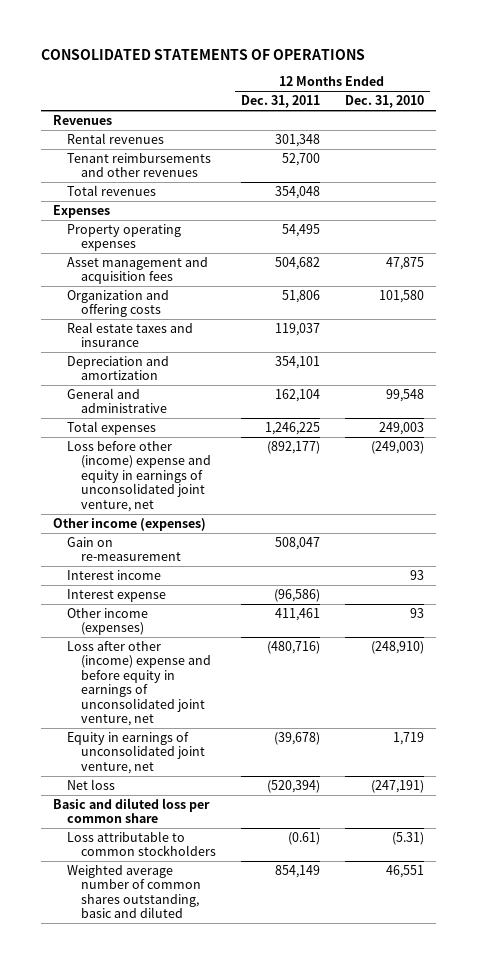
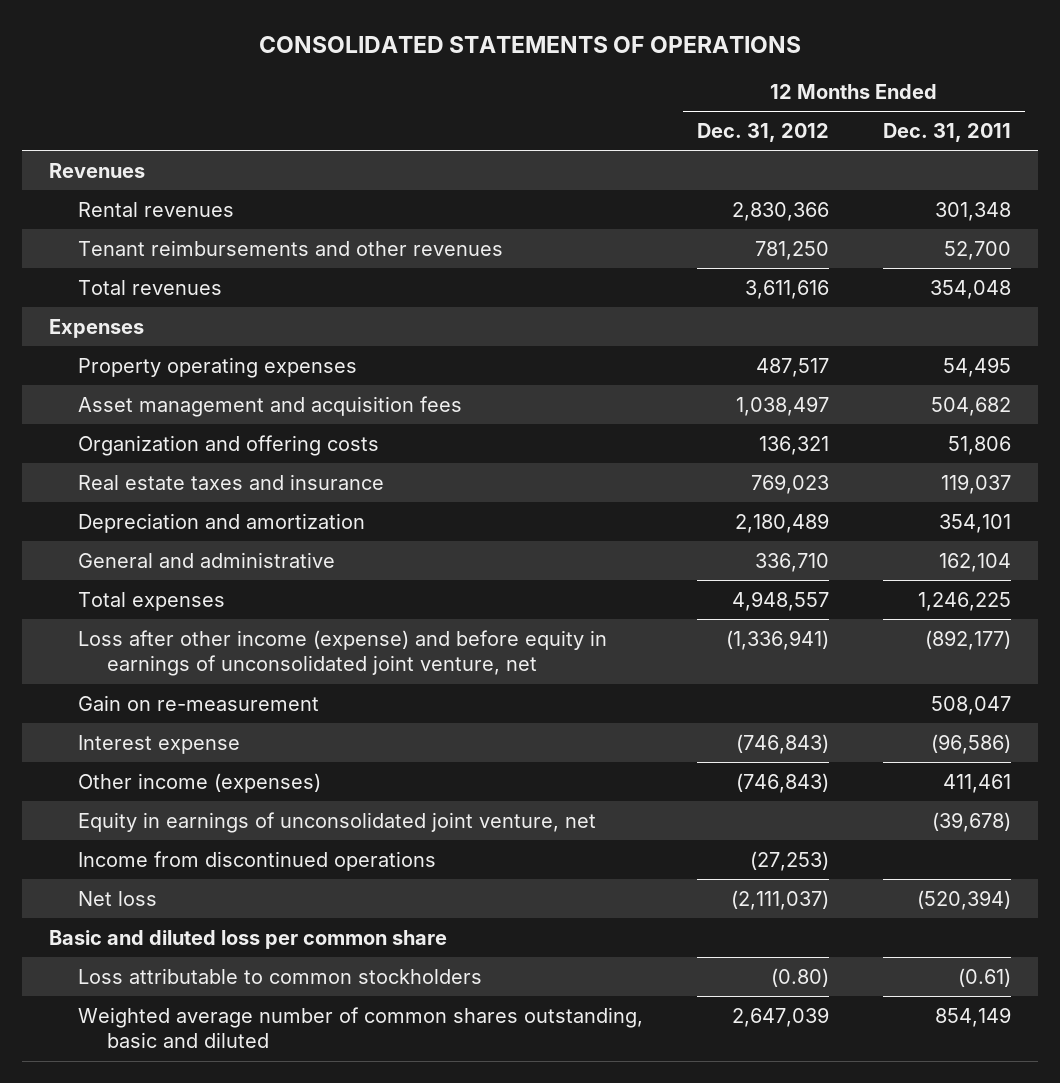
[344,95,424,109] Dec. 31, 2010 -> none
none -> [697,122,830,142] Dec. 31, 2012
[53,517,207,531] Other income (expenses) -> none
[67,440,212,512] Loss before other (income) expense and equity in earnings of unconsolidated joint venture, net -> [77,629,607,677] Loss after other income (expense) and before equity in earnings of unconsolidated joint venture, net
[67,569,162,580] Interest income -> none
[67,640,212,727] Loss after other (income) expense and before equity in earnings of unconsolidated joint venture, net -> none
none -> [77,850,436,871] Income from discontinued operations

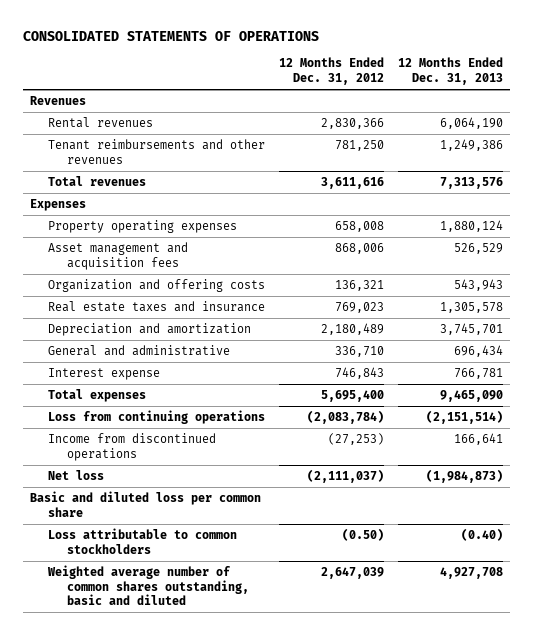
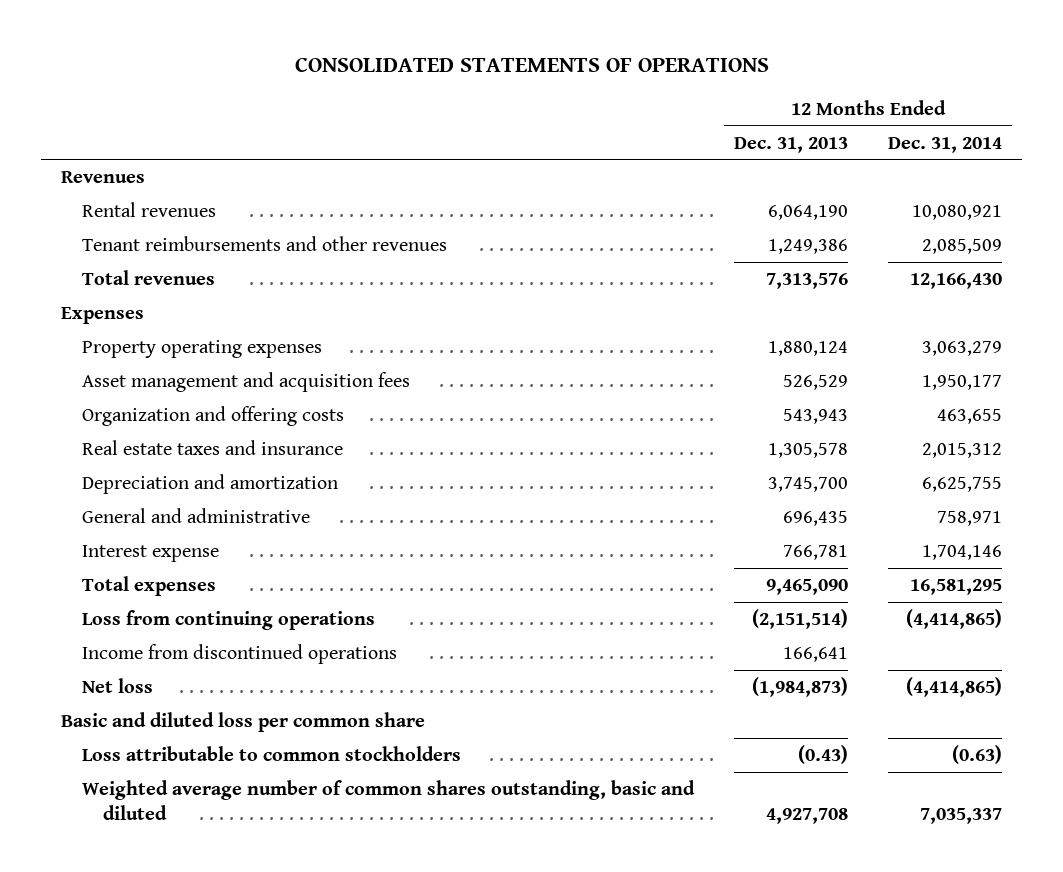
[279,57,385,85] 12 Months Ended Dec. 31, 2012 -> none
none -> [888,136,1003,153] Dec. 31, 2014
[440,323,504,336] 3,745,701 -> [767,477,848,493] 3,745,700
[454,345,504,358] 696,434 -> [782,511,848,527] 696,435
[461,528,504,542] (0.40) -> [797,745,848,765] (0.43)

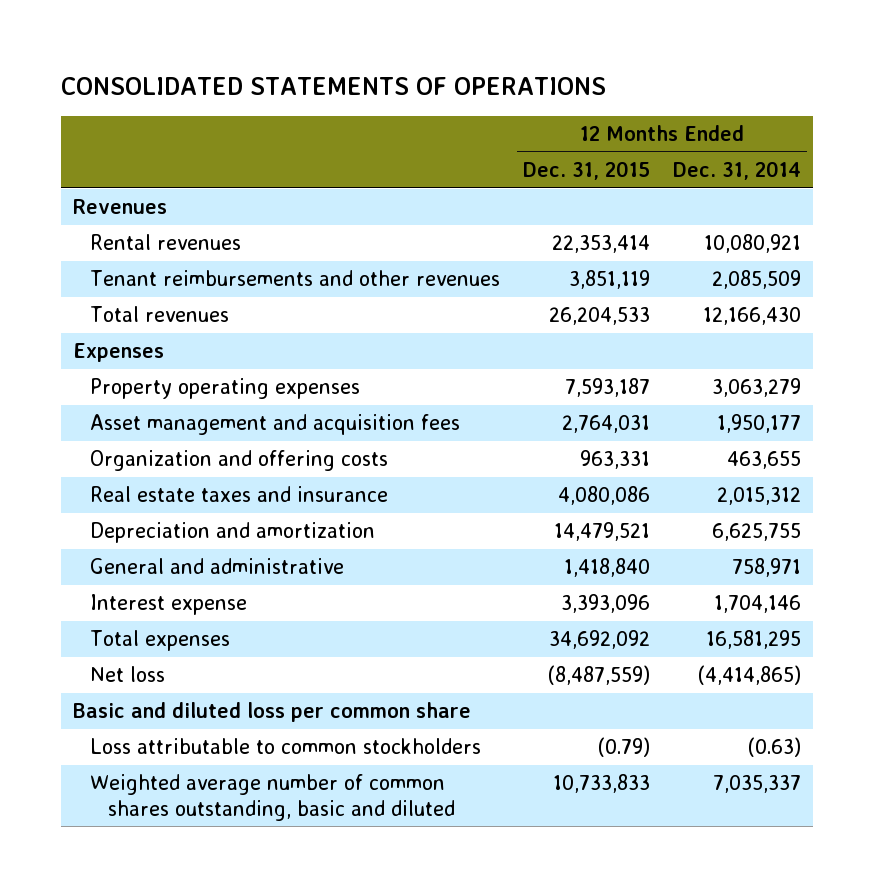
[733,136,848,153] Dec. 31, 2013 -> none
none -> [523,161,651,181] Dec. 31, 2015
[81,610,375,631] Loss from continuing operations -> none
[81,644,397,665] Income from discontinued operations -> none

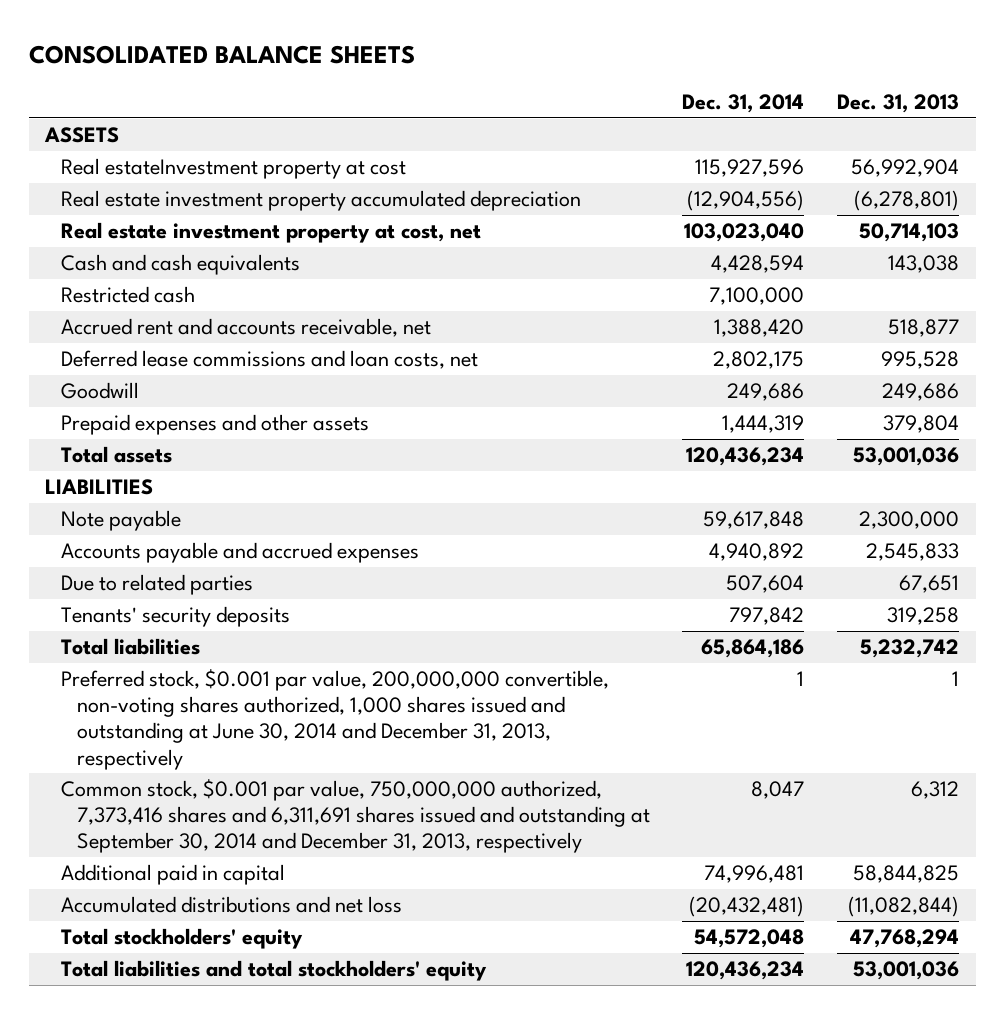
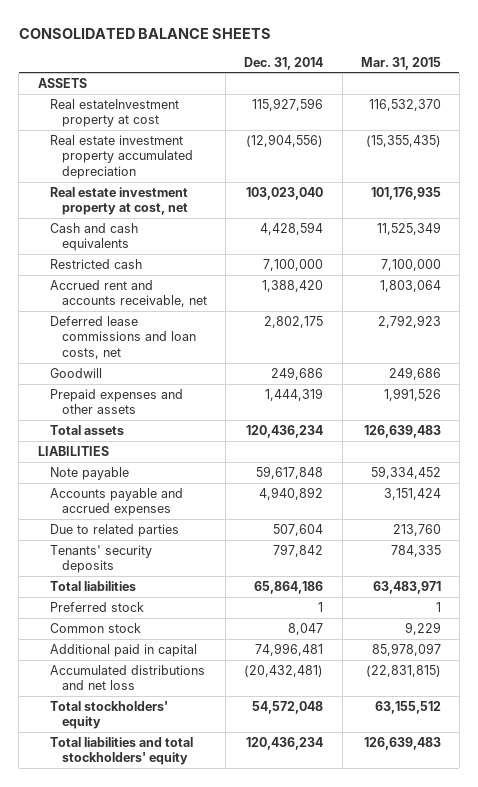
[837,93,960,113] Dec. 31, 2013 -> none
none -> [360,56,441,70] Mar. 31, 2015
[60,669,609,770] Preferred stock, $0.001 par value, 200,000,000 convertible, non-voting shares authorized, 1,000 shares issued and outstanding at June 30, 2014 and December 31, 2013, respectively -> [49,602,144,613] Preferred stock
[60,779,650,854] Common stock, $0.001 par value, 750,000,000 authorized, 7,373,416 shares and 6,311,691 shares issued and outstanding at September 30, 2014 and December 31, 2013, respectively -> [49,623,141,634] Common stock

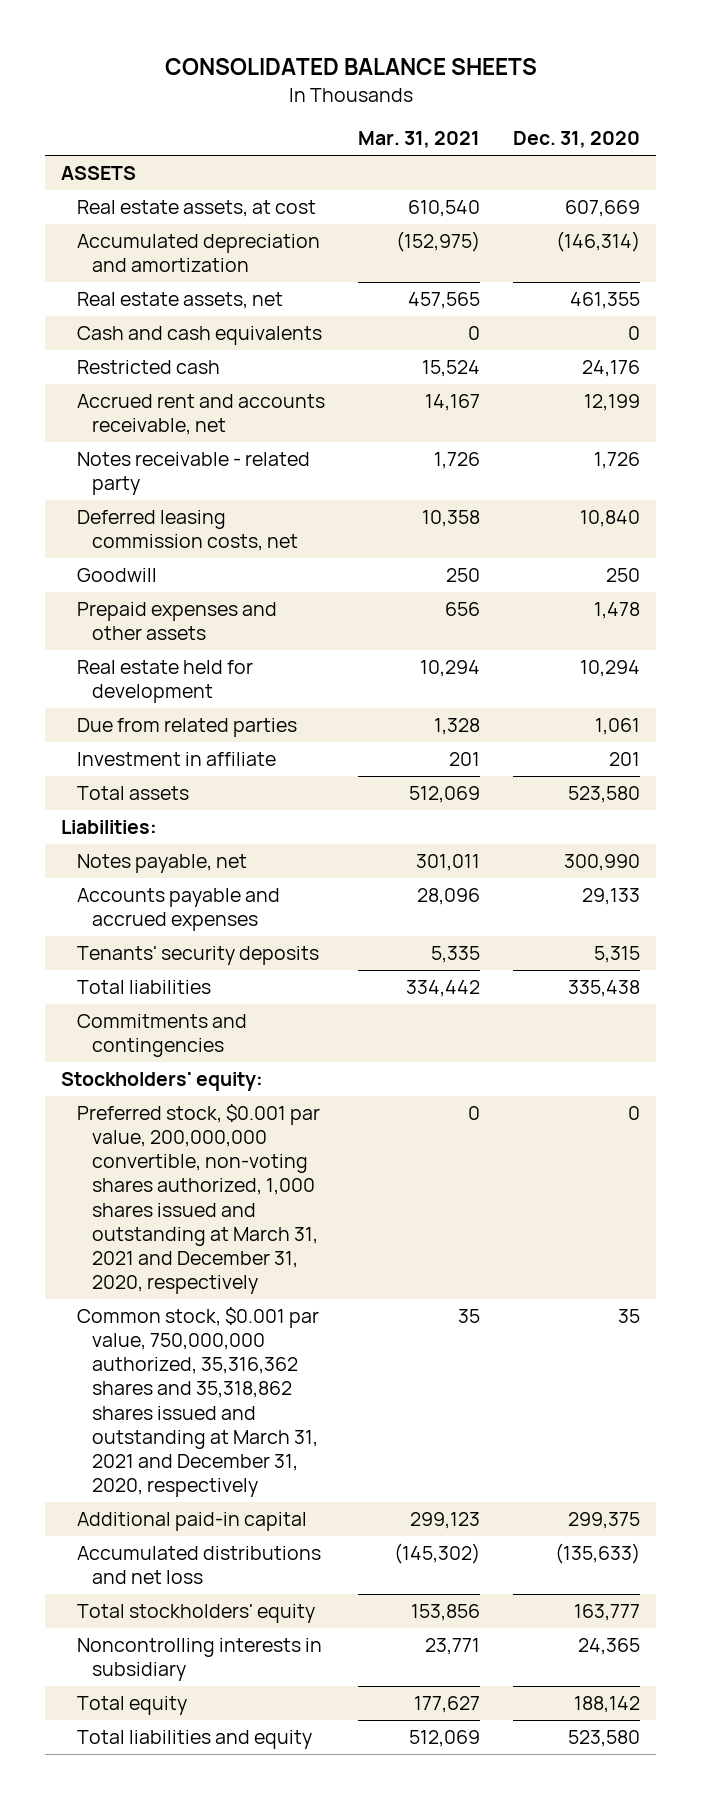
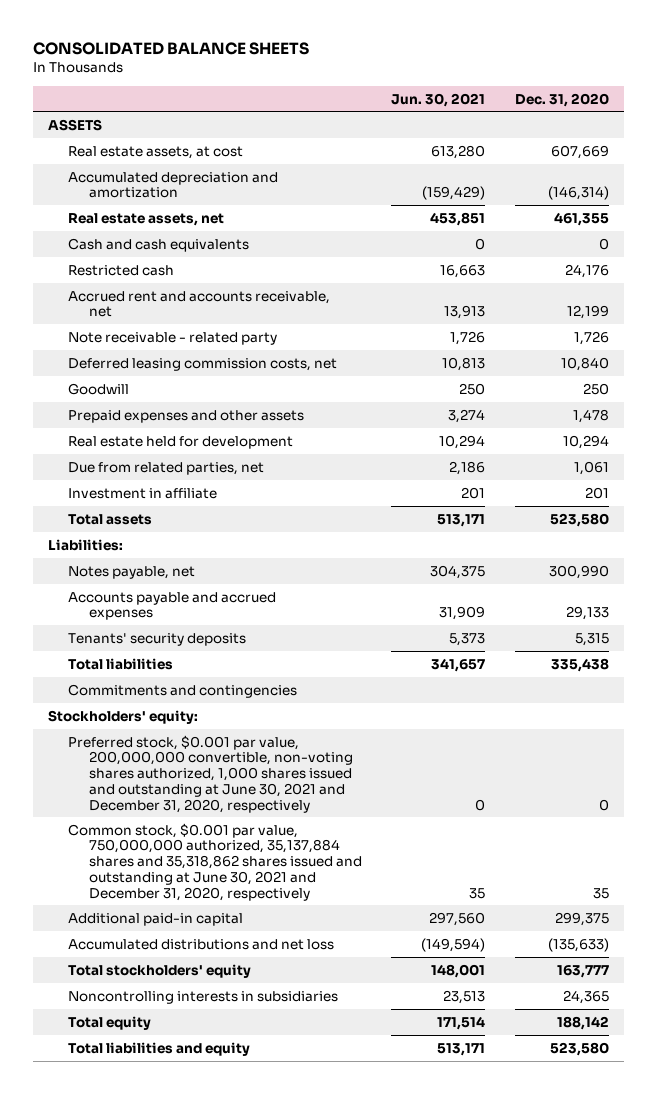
[357,131,480,149] Mar. 31, 2021 -> none
none -> [391,92,486,107] Jun. 30, 2021
[76,451,310,496] Notes receivable - related party -> [68,331,278,345] Note receivable - related party
[76,717,297,737] Due from related parties -> [68,461,265,475] Due from related parties, net
[76,1103,320,1294] Preferred stock, $0.001 par value, 200,000,000 convertible, non-voting shares authorized, 1,000 shares issued and outstanding at March 31, 2021 and December 31, 2020, respectively -> [68,734,353,813] Preferred stock, $0.001 par value, 200,000,000 convertible, non-voting shares authorized, 1,000 shares issued and outstanding at June 30, 2021 and December 31, 2020, respectively
[76,1306,319,1497] Common stock, $0.001 par value, 750,000,000 authorized, 35,316,362 shares and 35,318,862 shares issued and outstanding at March 31, 2021 and December 31, 2020, respectively -> [68,822,362,901] Common stock, $0.001 par value, 750,000,000 authorized, 35,137,884 shares and 35,318,862 shares issued and outstanding at June 30, 2021 and December 31, 2020, respectively
[76,1637,322,1682] Noncontrolling interests in subsidiary -> [68,990,339,1004] Noncontrolling interests in subsidiaries

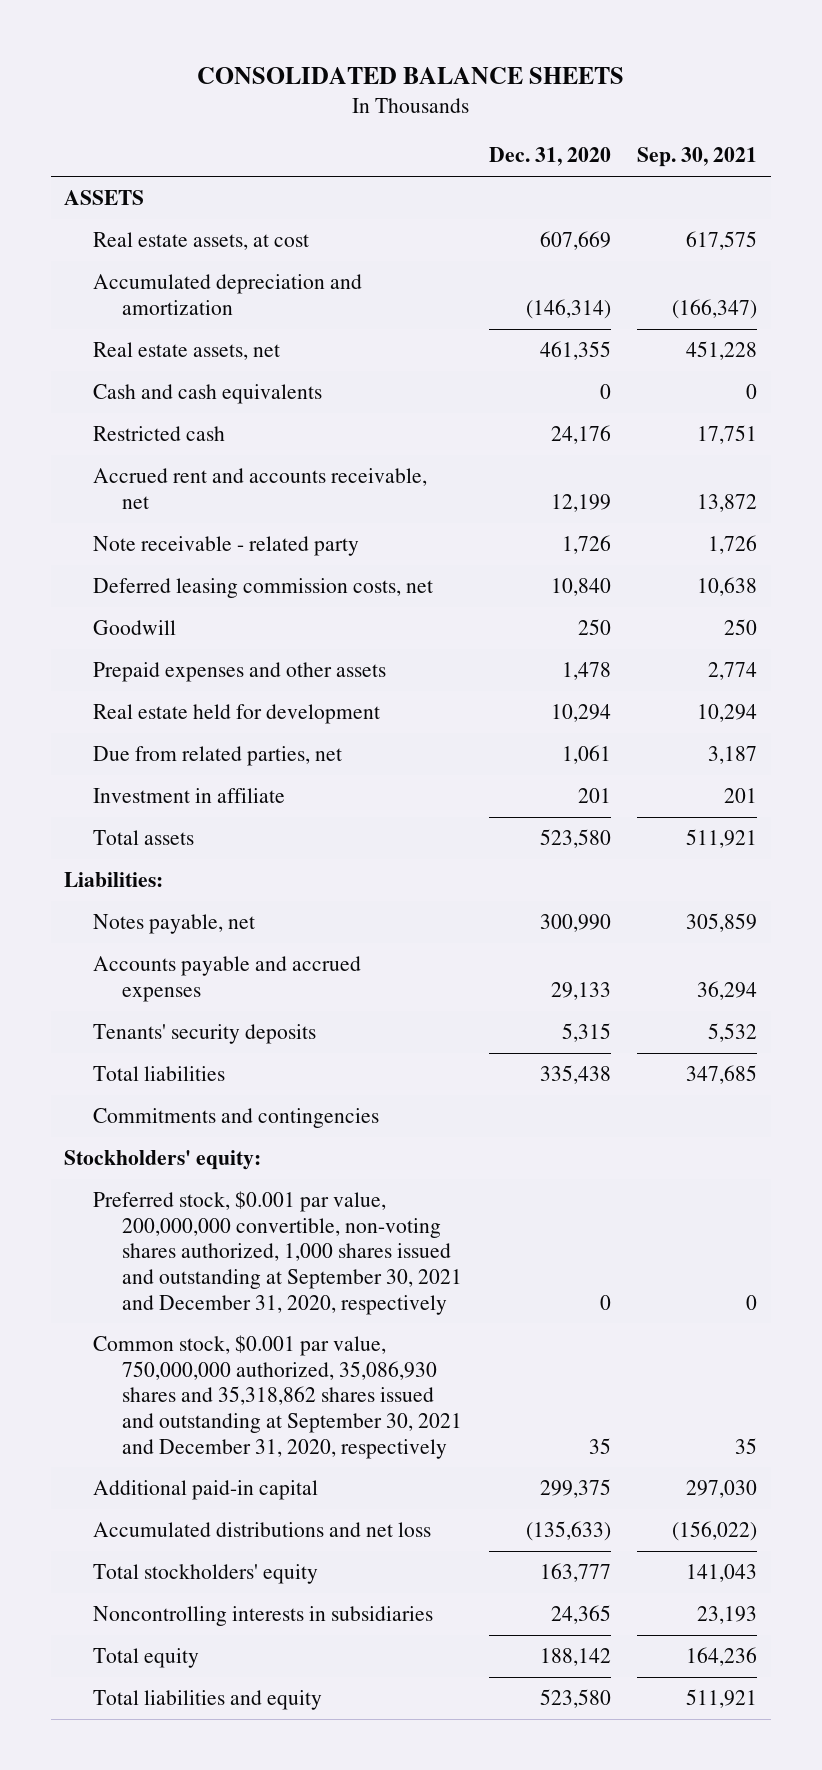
[391,92,486,107] Jun. 30, 2021 -> none
none -> [637,147,758,168] Sep. 30, 2021
[68,734,353,813] Preferred stock, $0.001 par value, 200,000,000 convertible, non-voting shares authorized, 1,000 shares issued and outstanding at June 30, 2021 and December 31, 2020, respectively -> [93,1191,463,1315] Preferred stock, $0.001 par value, 200,000,000 convertible, non-voting shares authorized, 1,000 shares issued and outstanding at September 30, 2021 and December 31, 2020, respectively
[68,822,362,901] Common stock, $0.001 par value, 750,000,000 authorized, 35,137,884 shares and 35,318,862 shares issued and outstanding at June 30, 2021 and December 31, 2020, respectively -> [93,1335,463,1459] Common stock, $0.001 par value, 750,000,000 authorized, 35,086,930 shares and 35,318,862 shares issued and outstanding at September 30, 2021 and December 31, 2020, respectively

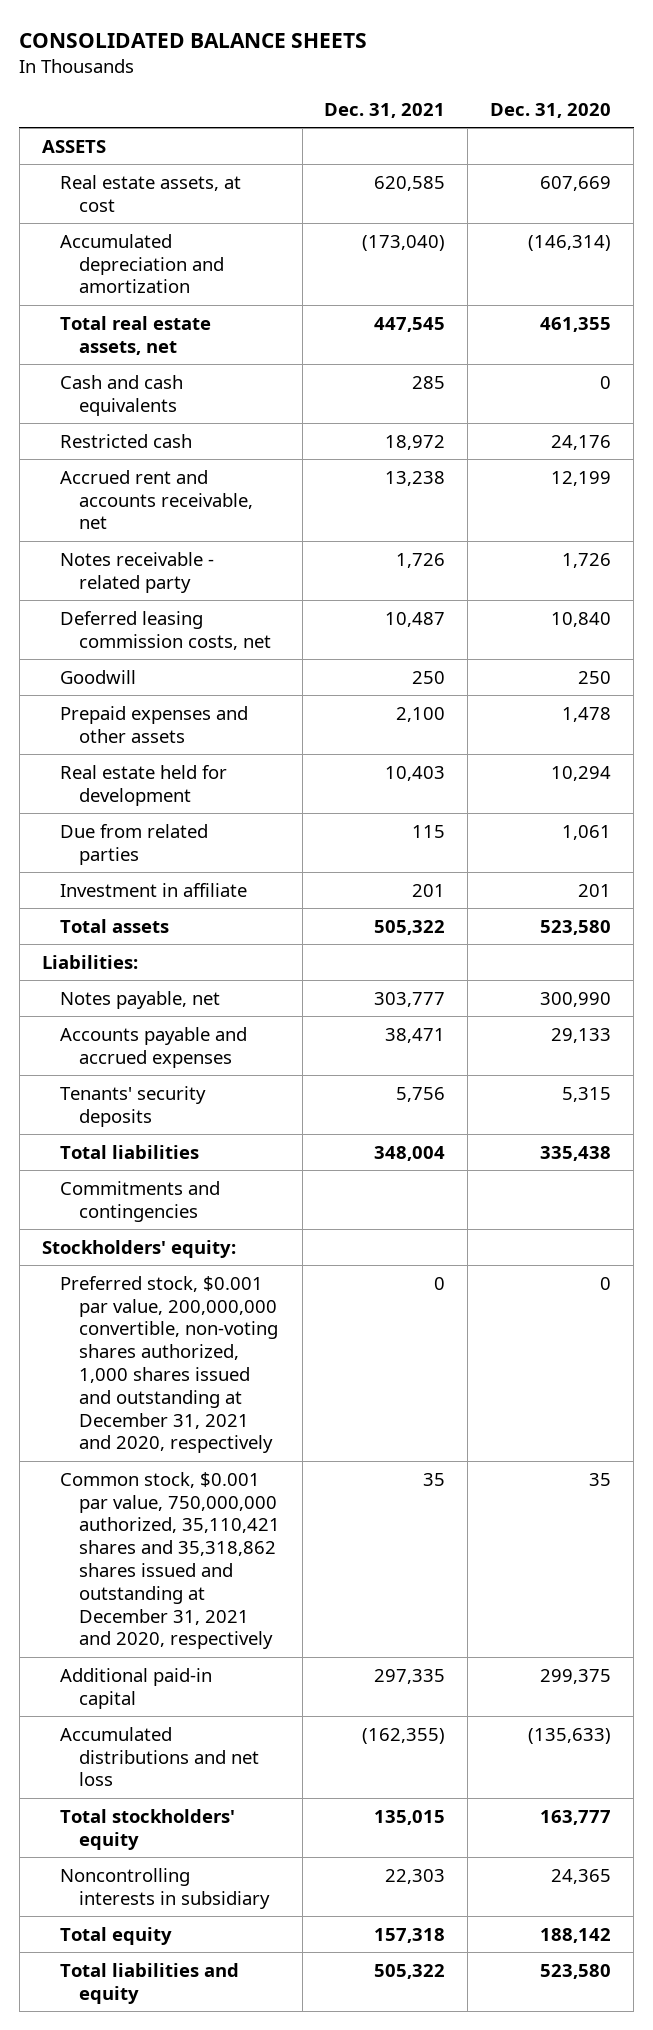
[637,147,758,168] Sep. 30, 2021 -> none
none -> [324,102,446,118] Dec. 31, 2021
[93,342,281,361] Real estate assets, net -> [60,315,212,355] Total real estate assets, net
[93,536,360,557] Note receivable - related party -> [60,551,215,593] Notes receivable - related party
[93,746,343,767] Due from related parties, net -> [60,823,209,865] Due from related parties
[93,1191,463,1315] Preferred stock, $0.001 par value, 200,000,000 convertible, non-voting shares authorized, 1,000 shares issued and outstanding at September 30, 2021 and December 31, 2020, respectively -> [60,1275,278,1454] Preferred stock, $0.001 par value, 200,000,000 convertible, non-voting shares authorized, 1,000 shares issued and outstanding at December 31, 2021 and 2020, respectively
[93,1335,463,1459] Common stock, $0.001 par value, 750,000,000 authorized, 35,086,930 shares and 35,318,862 shares issued and outstanding at September 30, 2021 and December 31, 2020, respectively -> [60,1471,280,1650] Common stock, $0.001 par value, 750,000,000 authorized, 35,110,421 shares and 35,318,862 shares issued and outstanding at December 31, 2021 and 2020, respectively
[93,1606,434,1627] Noncontrolling interests in subsidiaries -> [60,1867,270,1909] Noncontrolling interests in subsidiary

